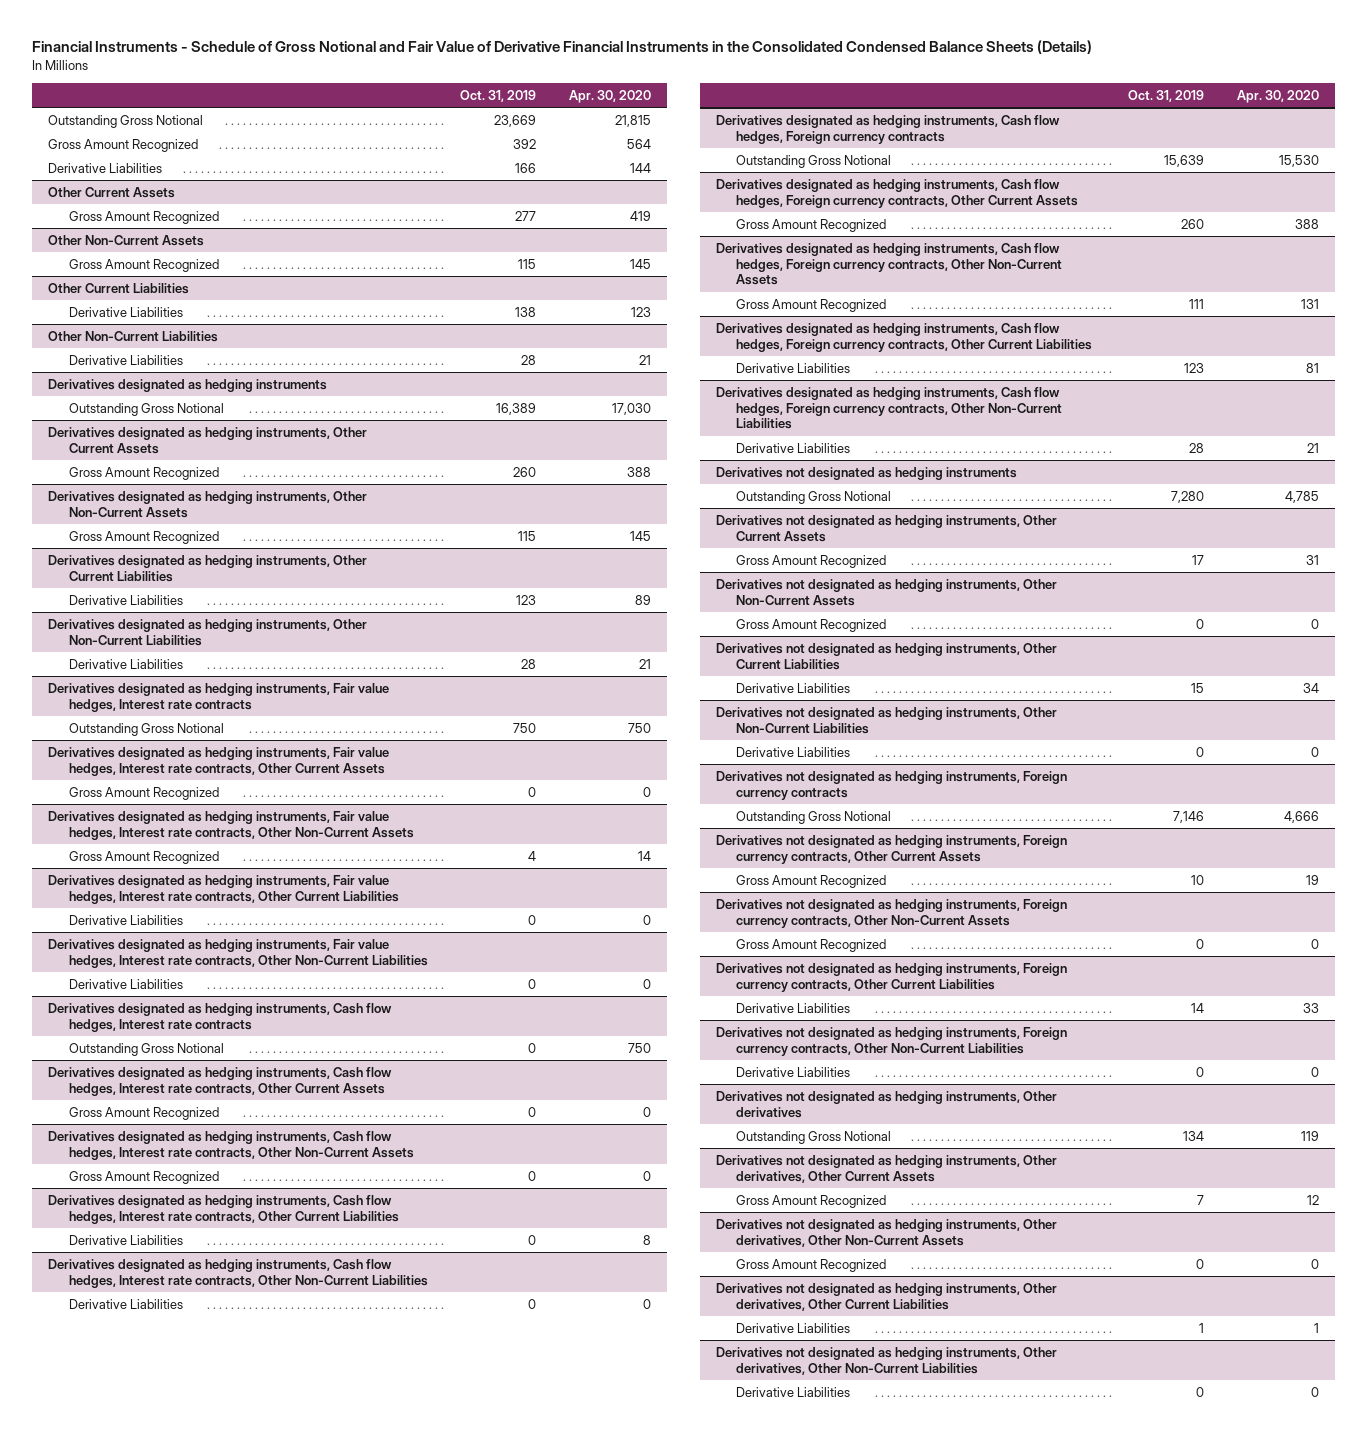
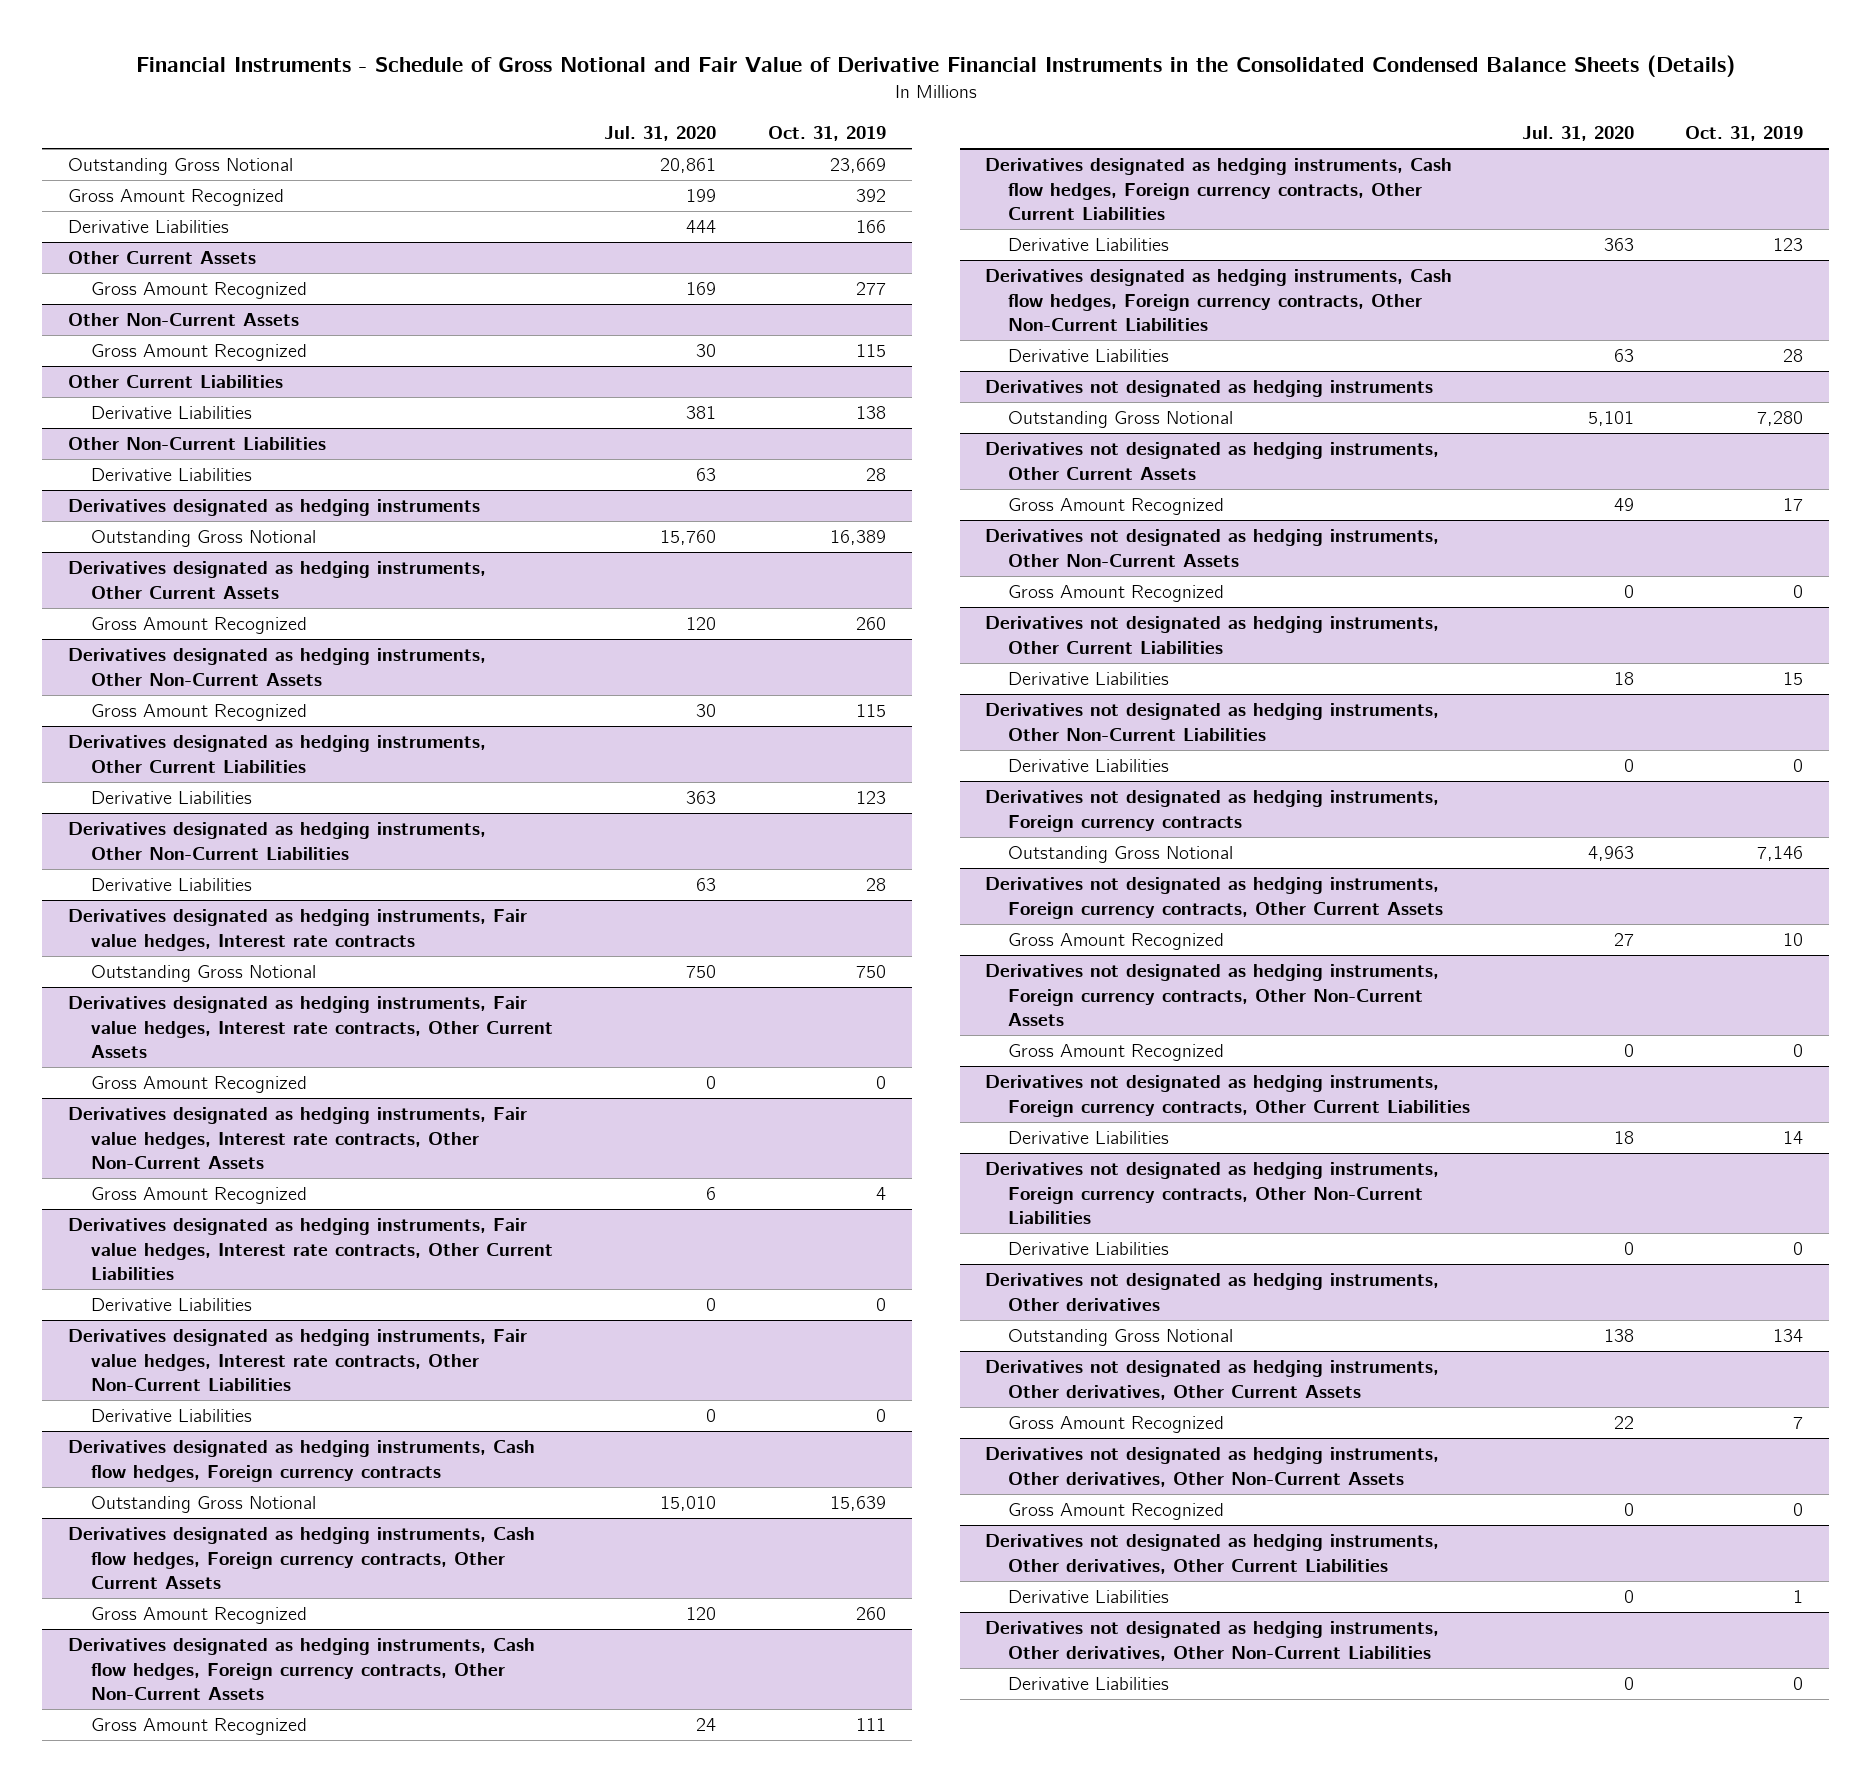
[569,89,652,103] Apr. 30, 2020 -> none
none -> [604,126,717,142] Jul. 31, 2020
[48,1002,393,1032] Derivatives designated as hedging instruments, Cash flow hedges, Interest rate contracts -> none
[68,1042,224,1056] Outstanding Gross Notional -> none
[48,1066,393,1096] Derivatives designated as hedging instruments, Cash flow hedges, Interest rate contracts, Other Current Assets -> none
[68,1106,219,1120] Gross Amount Recognized -> none
[48,1130,414,1160] Derivatives designated as hedging instruments, Cash flow hedges, Interest rate contracts, Other Non-Current Assets -> none
[68,1170,219,1184] Gross Amount Recognized -> none
[48,1194,399,1224] Derivatives designated as hedging instruments, Cash flow hedges, Interest rate contracts, Other Current Liabilities -> none
[68,1234,183,1245] Derivative Liabilities -> none
[48,1258,428,1288] Derivatives designated as hedging instruments, Cash flow hedges, Interest rate contracts, Other Non-Current Liabilities -> none
[68,1298,183,1309] Derivative Liabilities -> none

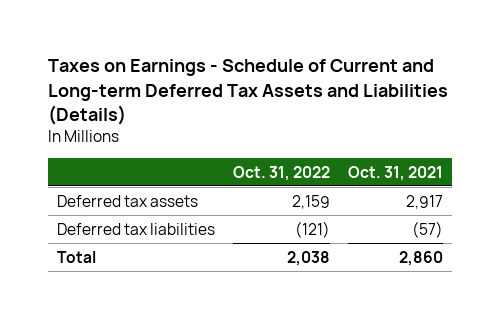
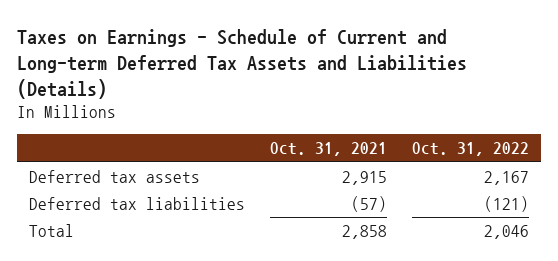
[291,194,330,209] 2,159 -> [483,171,529,186] 2,167
[405,194,443,209] 2,917 -> [341,171,387,186] 2,915
[286,250,330,266] 2,038 -> [483,225,529,240] 2,046
[398,250,443,266] 2,860 -> [341,225,387,240] 2,858

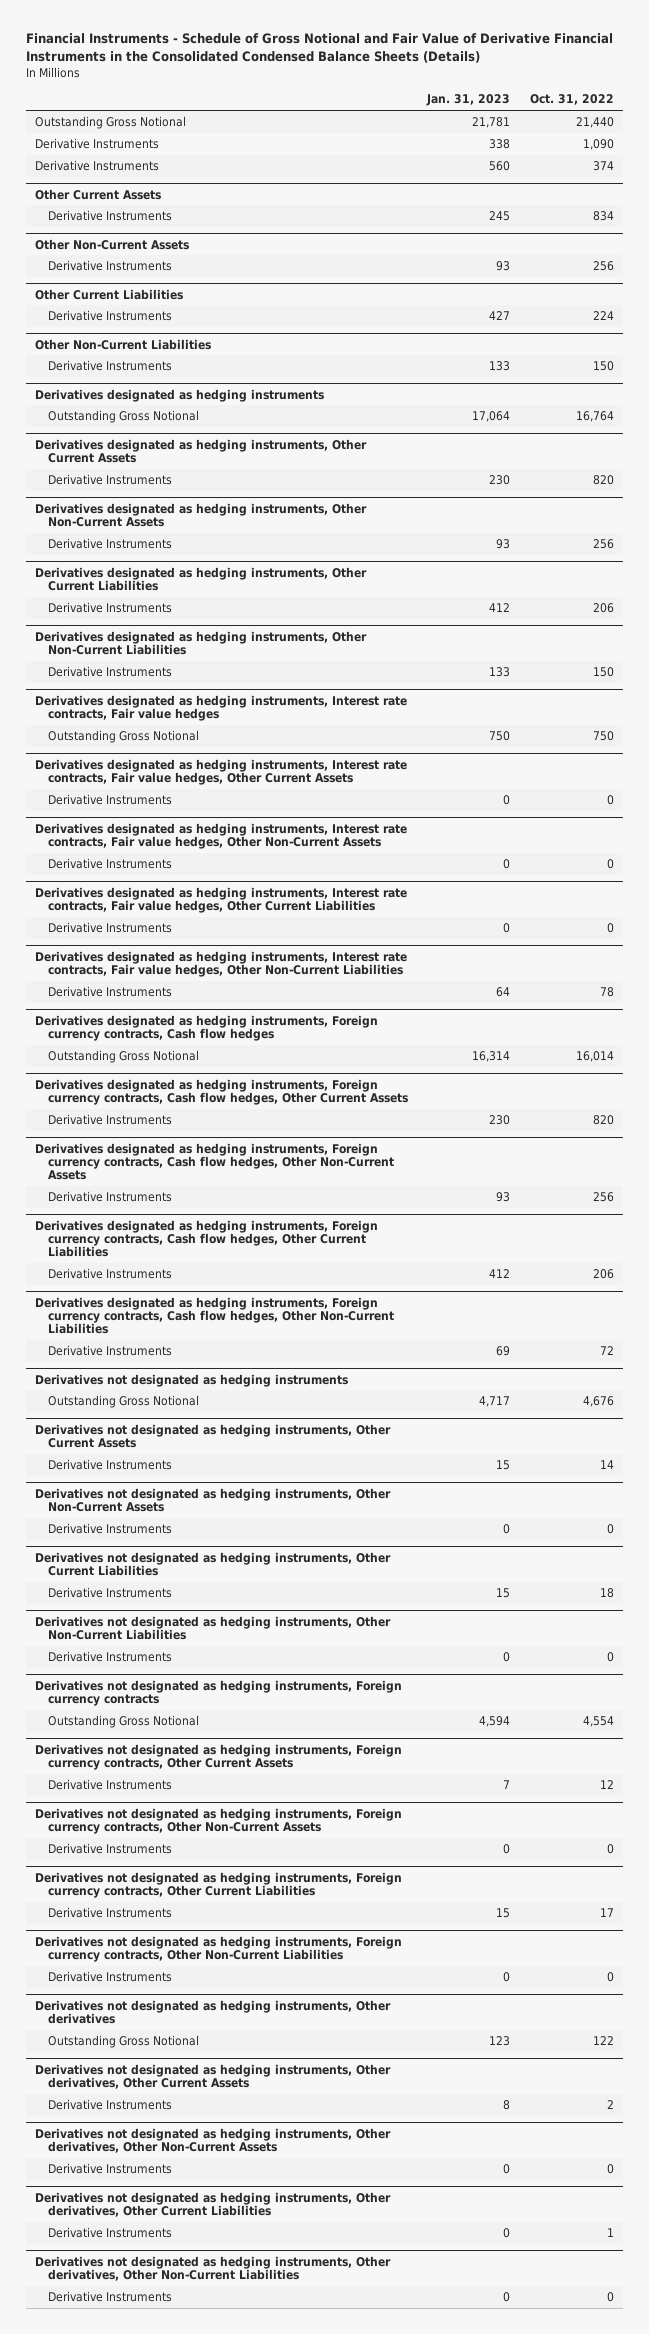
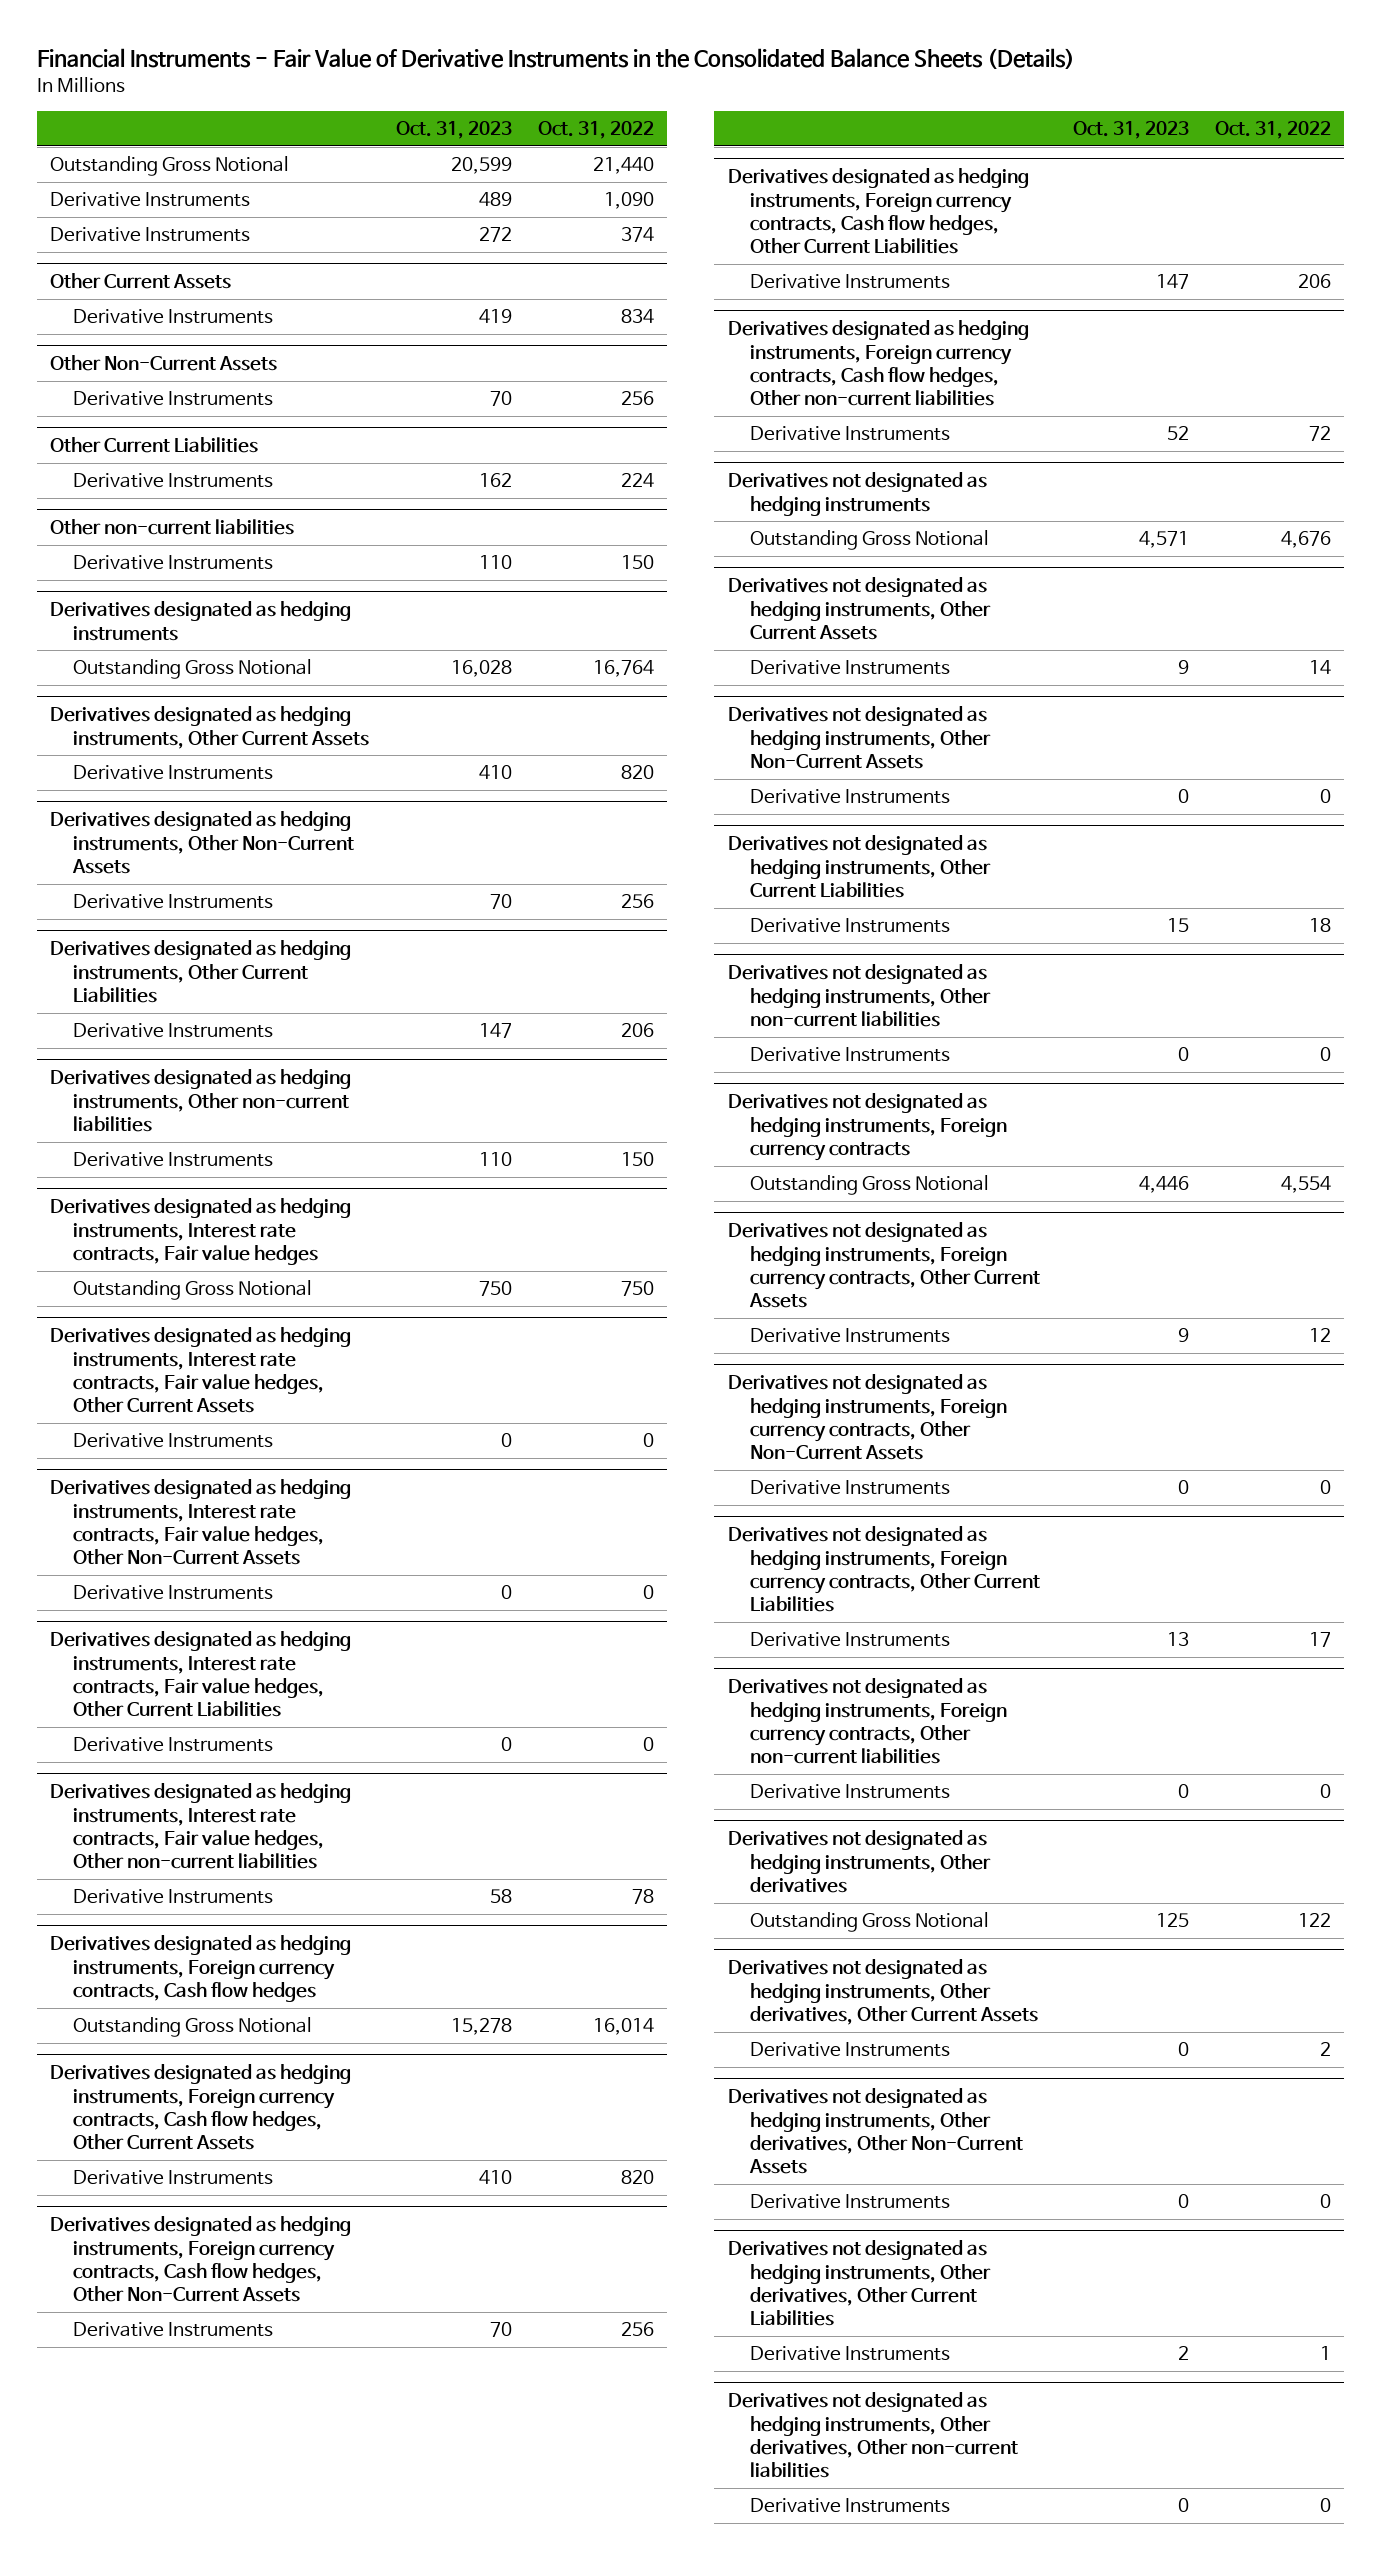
[25,33,613,64] Financial Instruments - Schedule of Gross Notional and Fair Value of Derivative Financial Instruments in the Consolidated Condensed Balance Sheets (Details) -> [37,48,1076,70] Financial Instruments - Fair Value of Derivative Instruments in the Consolidated Balance Sheets (Details)
[426,94,511,107] Jan. 31, 2023 -> none
none -> [395,120,512,139] Oct. 31, 2023
[35,338,212,350] Other Non-Current Liabilities -> [50,519,295,536] Other non-current liabilities
[35,630,368,656] Derivatives designated as hedging instruments, Other Non-Current Liabilities -> [50,1069,352,1132] Derivatives designated as hedging instruments, Other non-current liabilities
[35,950,408,978] Derivatives designated as hedging instruments, Interest rate contracts, Fair value hedges, Other Non-Current Liabilities -> [50,1783,352,1870] Derivatives designated as hedging instruments, Interest rate contracts, Fair value hedges, Other non-current liabilities
[35,1296,394,1335] Derivatives designated as hedging instruments, Foreign currency contracts, Cash flow hedges, Other Non-Current Liabilities -> [727,320,1029,407] Derivatives designated as hedging instruments, Foreign currency contracts, Cash flow hedges, Other non-current liabilities
[35,1615,392,1641] Derivatives not designated as hedging instruments, Other Non-Current Liabilities -> [727,964,992,1027] Derivatives not designated as hedging instruments, Other non-current liabilities
[35,1935,403,1963] Derivatives not designated as hedging instruments, Foreign currency contracts, Other Non-Current Liabilities -> [727,1678,1008,1765] Derivatives not designated as hedging instruments, Foreign currency contracts, Other non-current liabilities
[35,2255,392,2282] Derivatives not designated as hedging instruments, Other derivatives, Other Non-Current Liabilities -> [727,2392,1019,2479] Derivatives not designated as hedging instruments, Other derivatives, Other non-current liabilities

